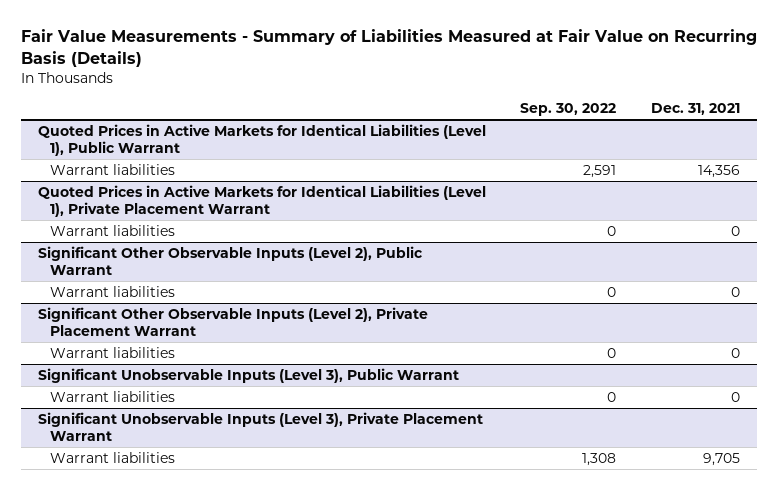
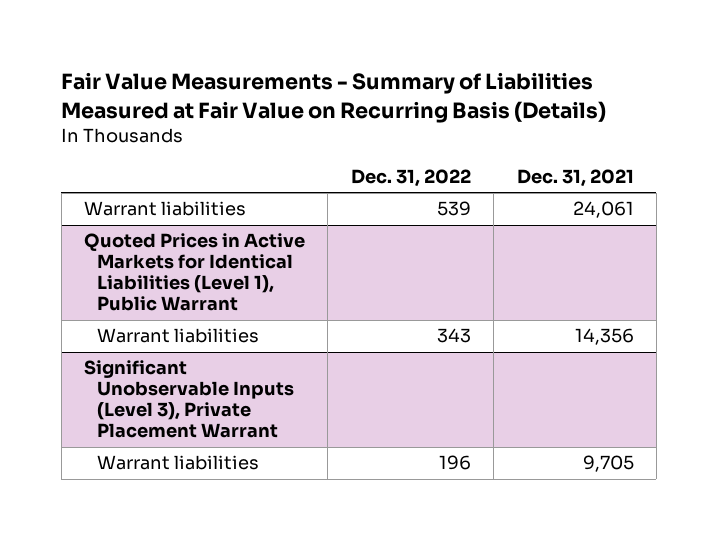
[520,103,617,117] Sep. 30, 2022 -> none
none -> [350,168,471,187] Dec. 31, 2022
none -> [84,201,247,217] Warrant liabilities
[37,184,486,217] Quoted Prices in Active Markets for Identical Liabilities (Level 1), Private Placement Warrant -> none
[49,224,175,236] Warrant liabilities -> none
[37,245,423,275] Significant Other Observable Inputs (Level 2), Public Warrant -> none
[49,285,175,297] Warrant liabilities -> none
[37,306,428,336] Significant Other Observable Inputs (Level 2), Private Placement Warrant -> none
[49,346,175,358] Warrant liabilities -> none
[37,367,459,383] Significant Unobservable Inputs (Level 3), Public Warrant -> none
[49,390,175,402] Warrant liabilities -> none

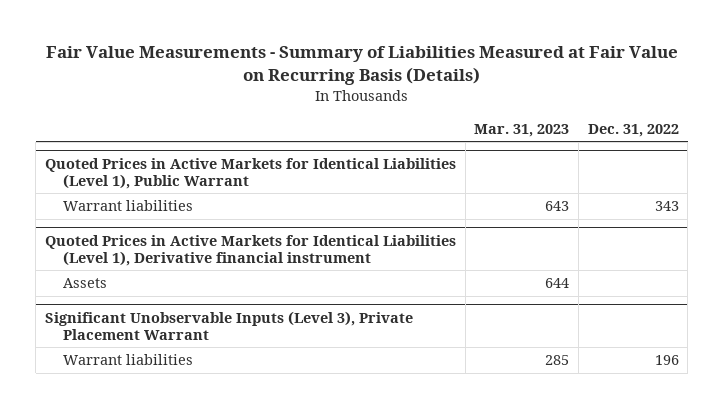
[516,168,634,187] Dec. 31, 2021 -> none
none -> [474,123,570,137] Mar. 31, 2023
[84,201,247,217] Warrant liabilities -> none
none -> [44,234,456,266] Quoted Prices in Active Markets for Identical Liabilities (Level 1), Derivative financial instrument
none -> [62,278,107,289] Assets

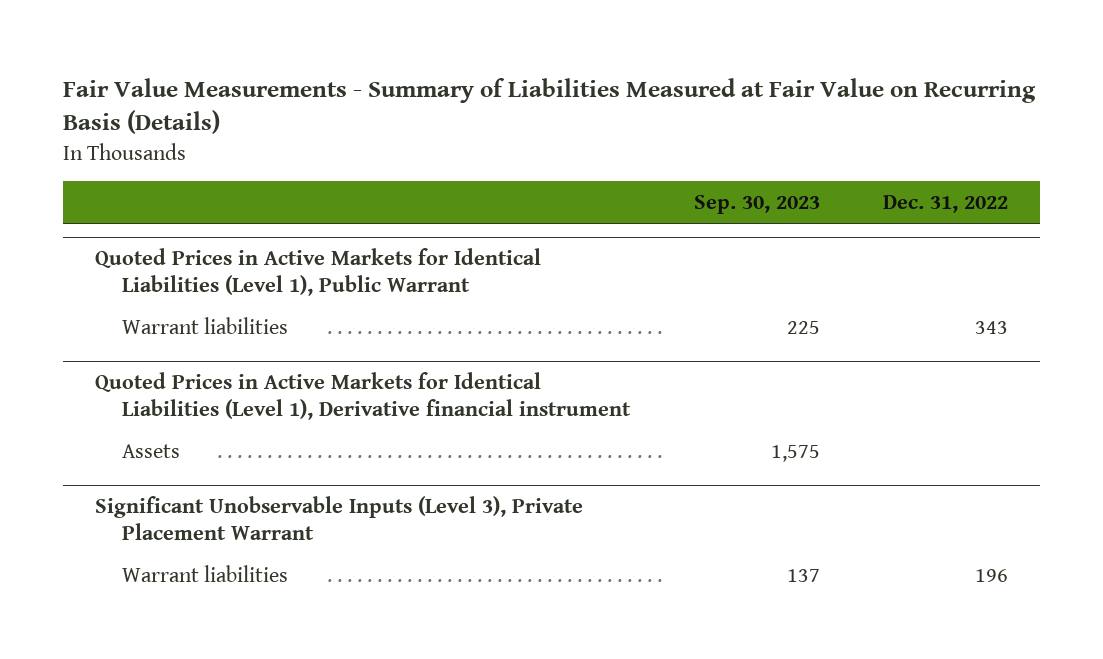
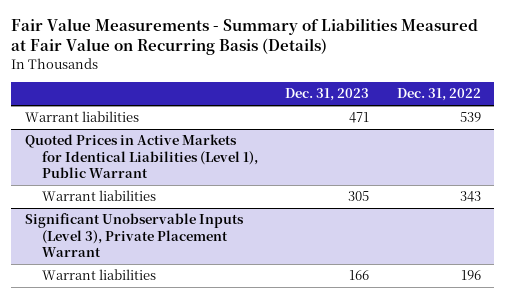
[693,194,820,214] Sep. 30, 2023 -> none
none -> [285,88,370,102] Dec. 31, 2023
none -> [24,111,139,123] Warrant liabilities
[95,372,632,420] Quoted Prices in Active Markets for Identical Liabilities (Level 1), Derivative financial instrument -> none
[122,443,181,458] Assets -> none

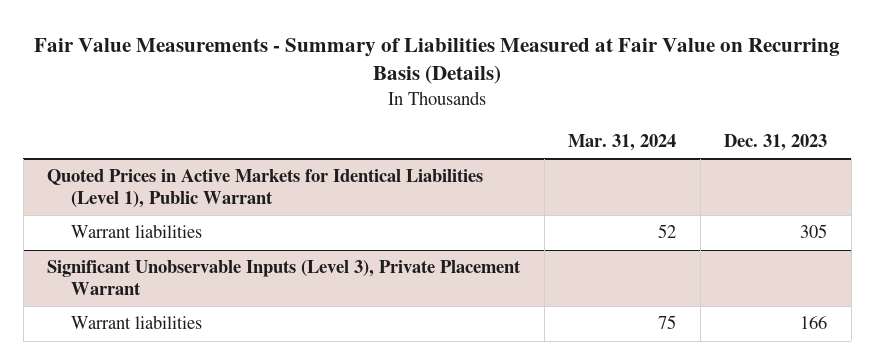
[396,88,481,102] Dec. 31, 2022 -> none
none -> [568,133,677,151] Mar. 31, 2024
[24,111,139,123] Warrant liabilities -> none

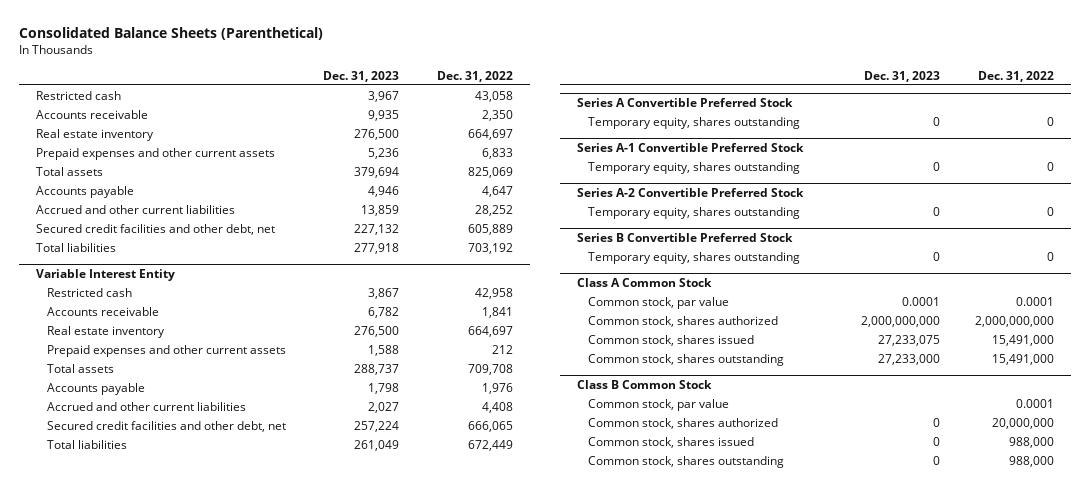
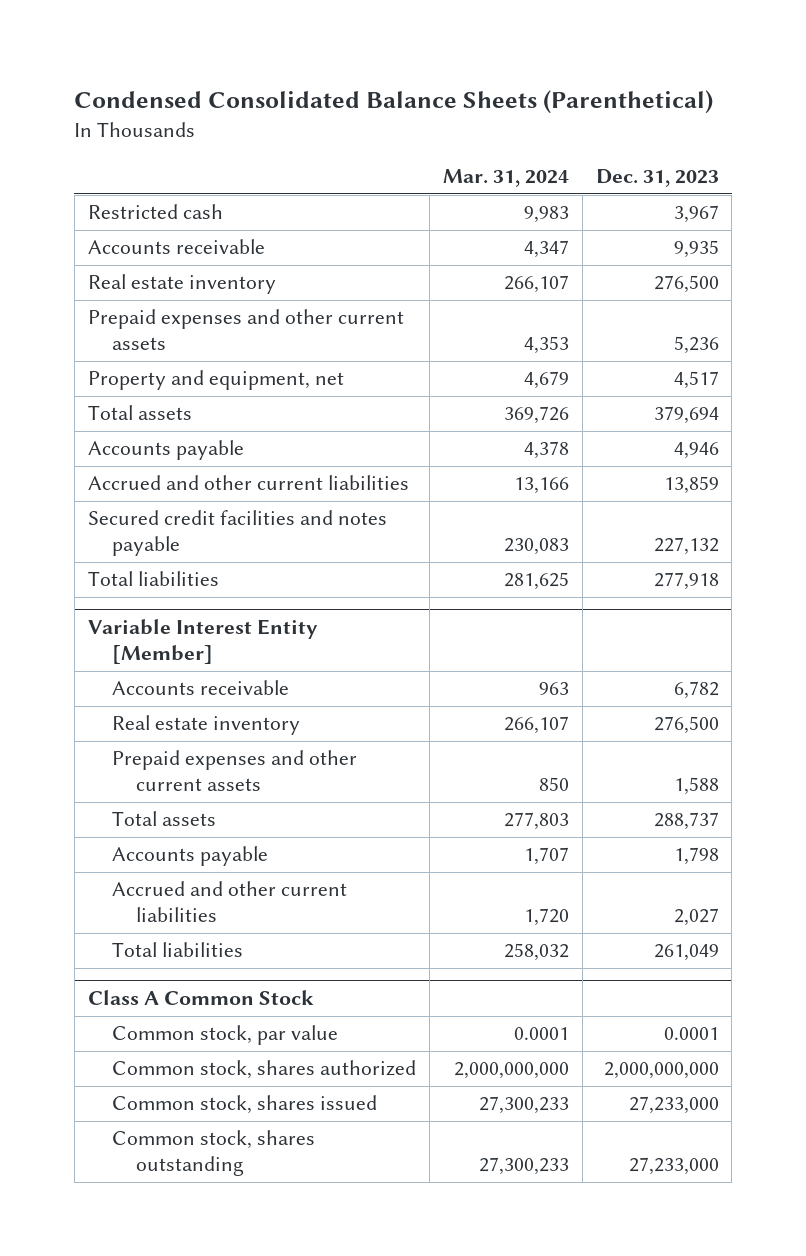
[19,26,324,40] Consolidated Balance Sheets (Parenthetical) -> [74,89,714,114] Condensed Consolidated Balance Sheets (Parenthetical)
[436,70,513,82] Dec. 31, 2022 -> none
none -> [442,169,569,188] Mar. 31, 2024
none -> [87,370,344,391] Property and equipment, net
[36,223,276,235] Secured credit facilities and other debt, net -> [87,510,387,557] Secured credit facilities and notes payable
[46,287,132,297] Restricted cash -> none
[36,268,176,281] Variable Interest Entity -> [87,619,318,665] Variable Interest Entity [Member]
[46,420,286,432] Secured credit facilities and other debt, net -> none
[577,97,794,107] Series A Convertible Preferred Stock -> none
[587,116,800,129] Temporary equity, shares outstanding -> none
[577,142,805,152] Series A-1 Convertible Preferred Stock -> none
[587,161,800,174] Temporary equity, shares outstanding -> none
[577,187,805,197] Series A-2 Convertible Preferred Stock -> none
[587,206,800,219] Temporary equity, shares outstanding -> none
[577,232,794,242] Series B Convertible Preferred Stock -> none
[587,251,800,264] Temporary equity, shares outstanding -> none
[878,334,941,346] 27,233,075 -> [628,1096,719,1115] 27,233,000
[577,379,713,389] Class B Common Stock -> none
[587,398,729,411] Common stock, par value -> none
[587,417,778,429] Common stock, shares authorized -> none
[587,436,754,448] Common stock, shares issued -> none
[587,455,784,468] Common stock, shares outstanding -> none

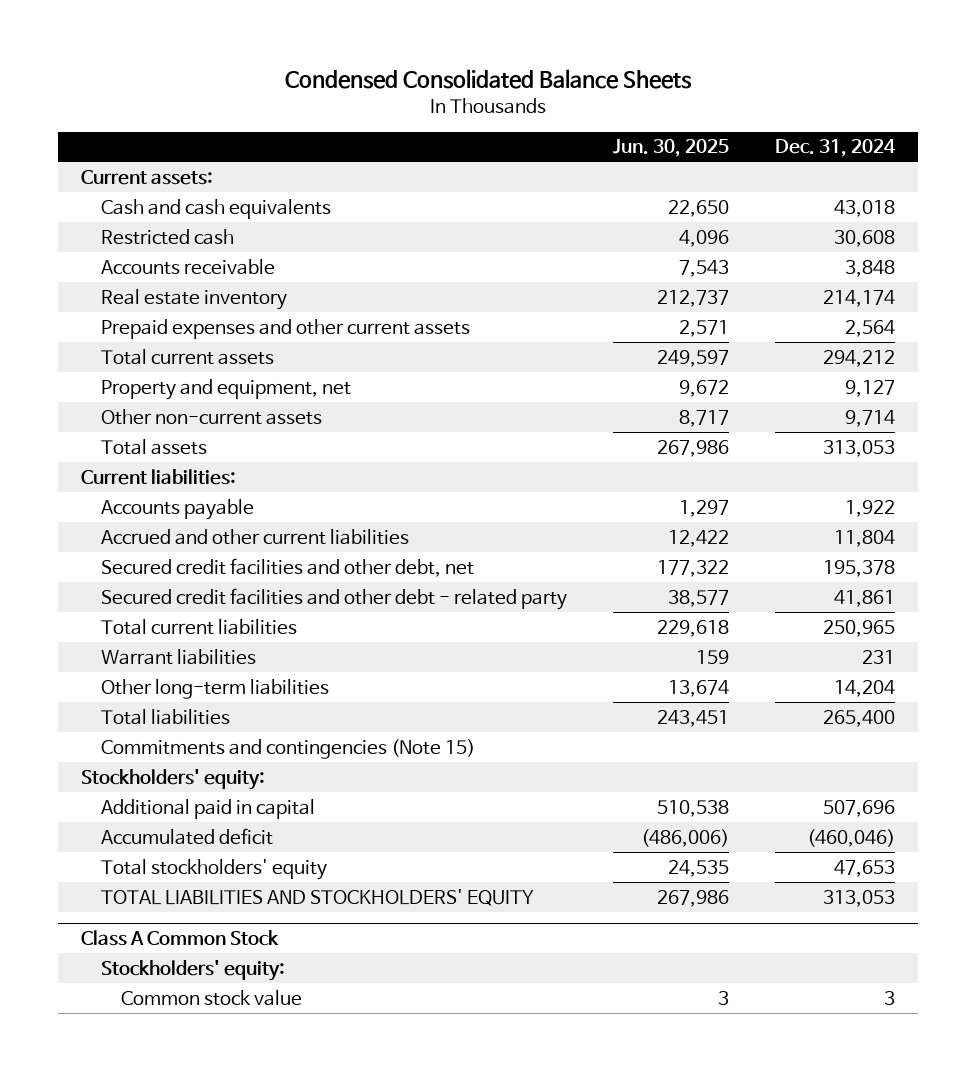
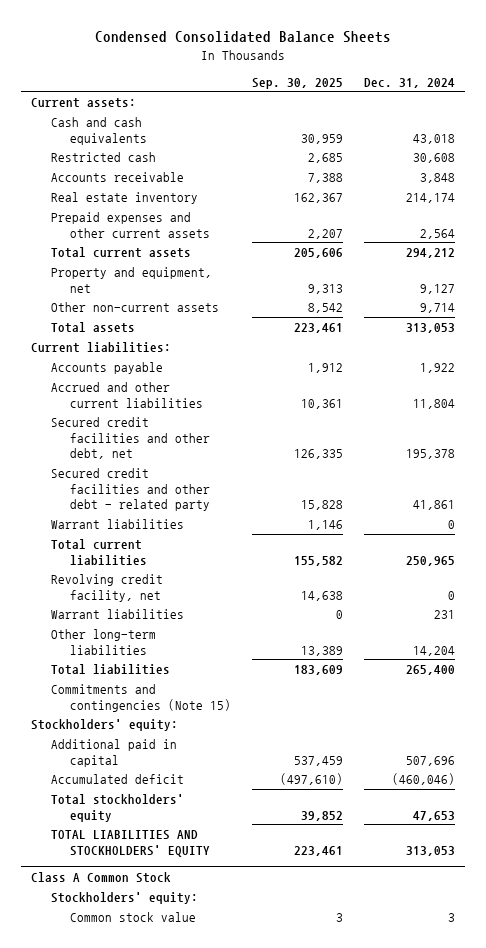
[612,139,729,158] Jun. 30, 2025 -> none
none -> [251,77,343,89] Sep. 30, 2025
none -> [50,519,184,530] Warrant liabilities
none -> [50,574,163,602] Revolving credit facility, net

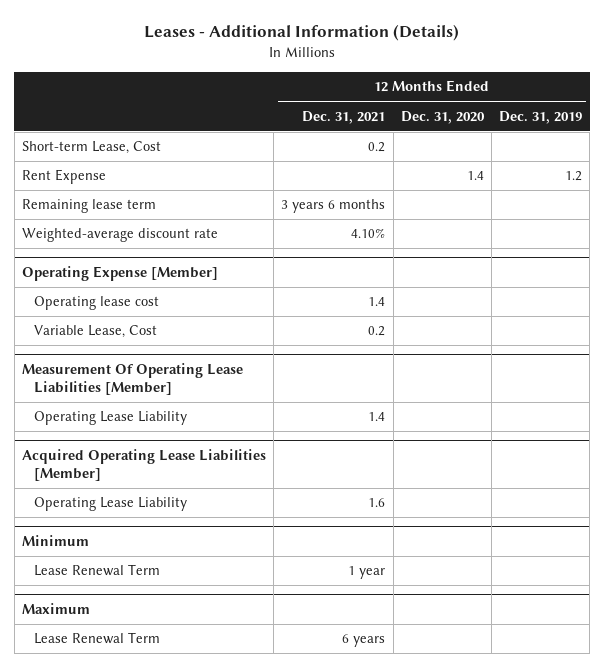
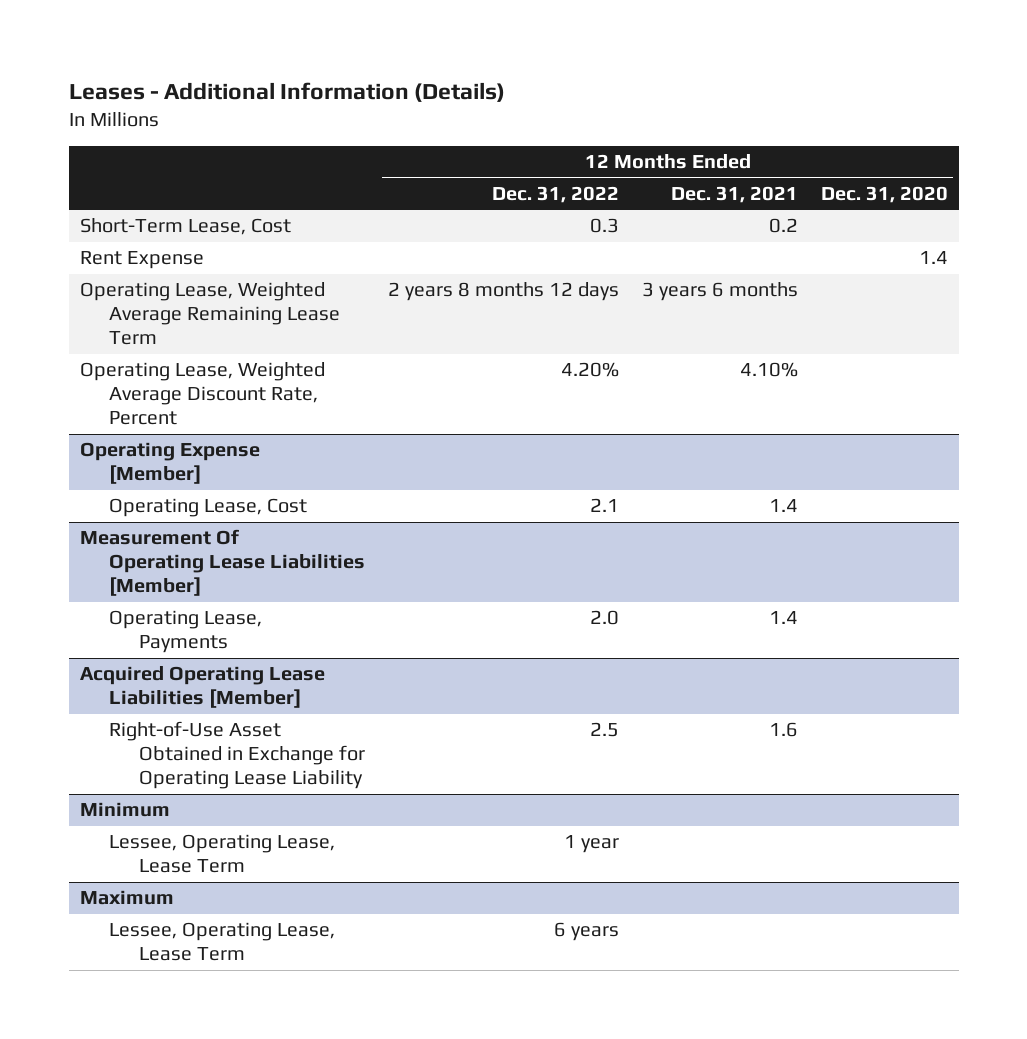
[499,110,583,124] Dec. 31, 2019 -> none
none -> [492,186,620,204] Dec. 31, 2022
[22,141,162,155] Short-term Lease, Cost -> [79,218,291,236] Short-Term Lease, Cost
[22,199,157,214] Remaining lease term -> [79,282,341,346] Operating Lease, Weighted Average Remaining Lease Term
[22,228,219,243] Weighted-average discount rate -> [79,362,325,426] Operating Lease, Weighted Average Discount Rate, Percent
[33,325,157,339] Variable Lease, Cost -> none
[33,296,159,311] Operating lease cost -> [109,498,308,518] Operating Lease, Cost
[33,411,187,426] Operating Lease Liability -> [109,610,263,654] Operating Lease, Payments
[33,497,187,512] Operating Lease Liability -> [109,721,365,790] Right-of-Use Asset Obtained in Exchange for Operating Lease Liability
[33,564,160,577] Lease Renewal Term -> none
none -> [109,834,336,874] Lessee, Operating Lease, Lease Term
[33,632,160,645] Lease Renewal Term -> none
none -> [109,922,336,962] Lessee, Operating Lease, Lease Term

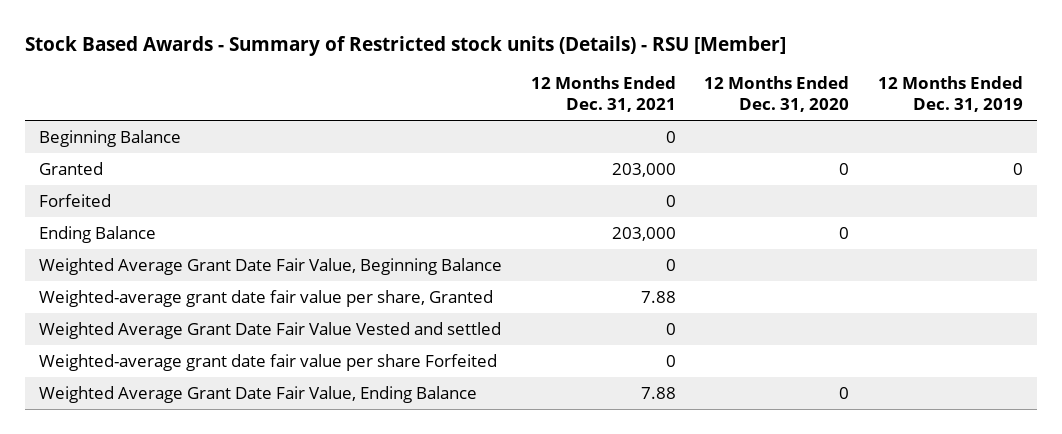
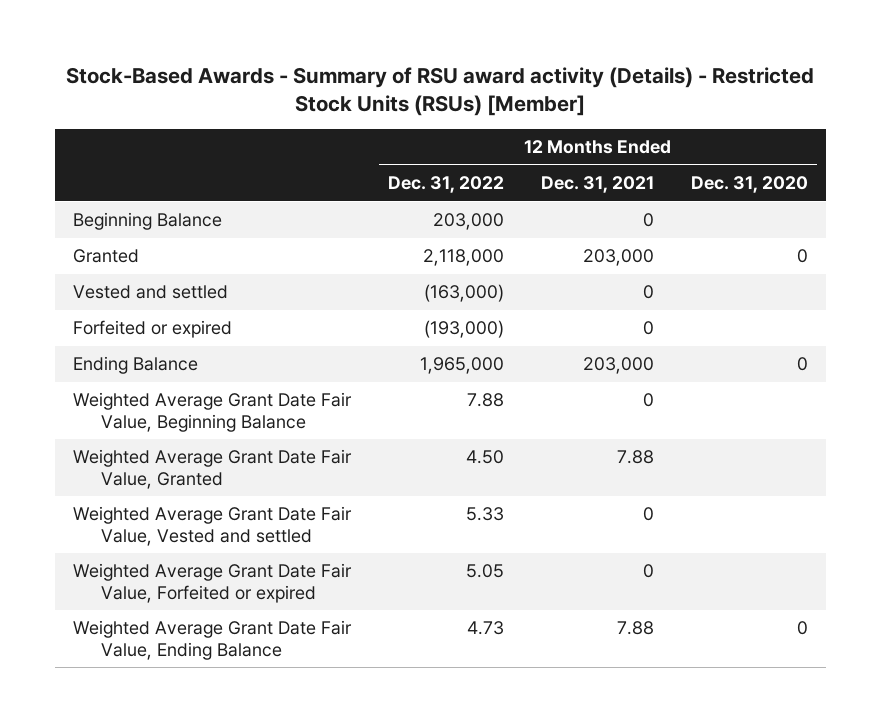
[24,35,786,56] Stock Based Awards - Summary of Restricted stock units (Details) - RSU [Member] -> [66,66,815,116] Stock-Based Awards - Summary of RSU award activity (Details) - Restricted Stock Units (RSUs) [Member]
[877,76,1023,113] 12 Months Ended Dec. 31, 2019 -> none
none -> [387,176,504,194] Dec. 31, 2022
none -> [73,285,229,300] Vested and settled
[39,193,112,207] Forfeited -> [73,320,233,339] Forfeited or expired
[39,289,494,307] Weighted-average grant date fair value per share, Granted -> [73,449,353,489] Weighted Average Grant Date Fair Value, Granted
[39,321,502,339] Weighted Average Grant Date Fair Value Vested and settled -> [73,506,353,546] Weighted Average Grant Date Fair Value, Vested and settled
[39,353,498,371] Weighted-average grant date fair value per share Forfeited -> [73,563,353,603] Weighted Average Grant Date Fair Value, Forfeited or expired

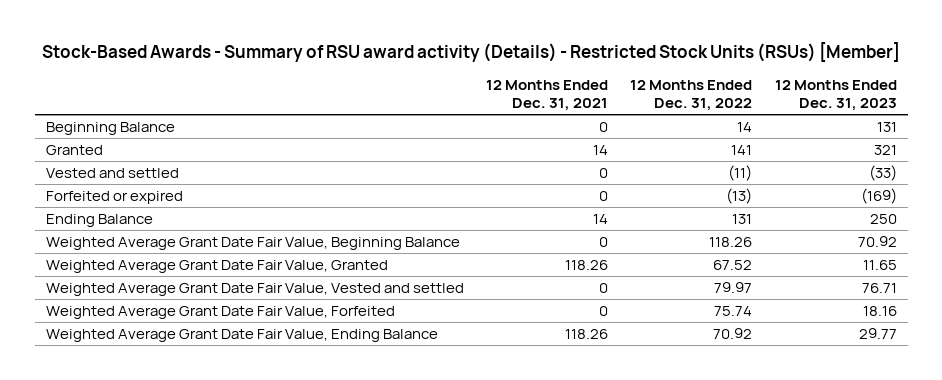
[690,176,808,194] Dec. 31, 2020 -> none
none -> [774,79,897,112] 12 Months Ended Dec. 31, 2023
[432,213,504,231] 203,000 -> [737,121,753,132] 14
[422,249,504,267] 2,118,000 -> [731,144,753,155] 141
[582,249,654,267] 203,000 -> [593,144,609,155] 14
[423,284,504,303] (163,000) -> [728,164,753,181] (11)
[423,320,504,339] (193,000) -> [726,187,753,204] (13)
[419,357,504,375] 1,965,000 -> [732,213,753,224] 131
[582,357,654,375] 203,000 -> [593,213,609,224] 14
[466,393,504,408] 7.88 -> [709,236,753,247] 118.26
[465,450,504,465] 4.50 -> [713,259,753,270] 67.52
[616,450,654,465] 7.88 -> [565,259,609,270] 118.26
[465,507,504,522] 5.33 -> [714,281,753,293] 79.97
[73,563,353,603] Weighted Average Grant Date Fair Value, Forfeited or expired -> [45,305,395,319] Weighted Average Grant Date Fair Value, Forfeited
[465,564,504,579] 5.05 -> [714,305,753,316] 75.74
[466,621,504,636] 4.73 -> [713,327,753,339] 70.92
[616,621,654,636] 7.88 -> [565,328,609,339] 118.26

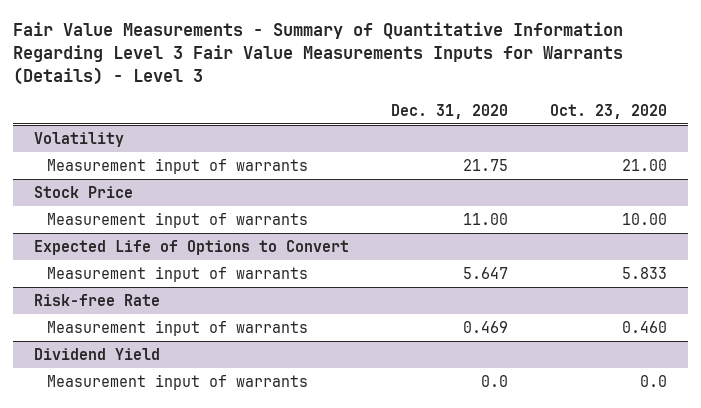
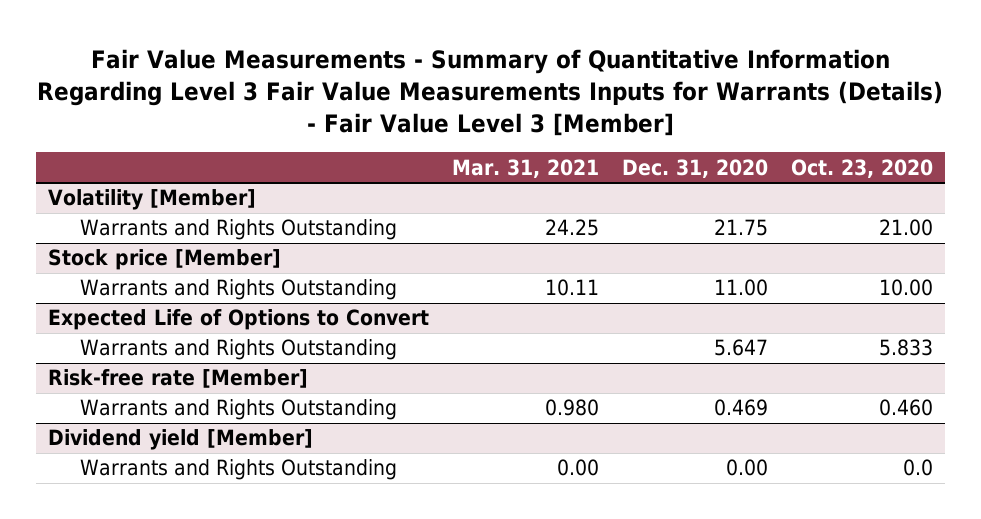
[13,22,624,86] Fair Value Measurements - Summary of Quantitative Information Regarding Level 3 Fair Value Measurements Inputs for Warrants (Details) - Level 3 -> [37,49,944,136] Fair Value Measurements - Summary of Quantitative Information Regarding Level 3 Fair Value Measurements Inputs for Warrants (Details) - Fair Value Level 3 [Member]
none -> [451,158,599,178] Mar. 31, 2021
[33,131,124,147] Volatility -> [47,189,256,211] Volatility [Member]
[47,157,309,174] Measurement input of warrants -> [80,219,398,241] Warrants and Rights Outstanding
[33,185,133,198] Stock Price -> [47,249,281,271] Stock price [Member]
[47,211,309,228] Measurement input of warrants -> [80,279,398,301] Warrants and Rights Outstanding
[47,373,309,390] Measurement input of warrants -> none
[47,265,309,282] Measurement input of warrants -> [80,339,398,361] Warrants and Rights Outstanding
[33,293,160,306] Risk-free Rate -> [47,369,308,389] Risk-free rate [Member]
[47,319,309,336] Measurement input of warrants -> [80,399,398,421] Warrants and Rights Outstanding
[33,347,160,360] Dividend Yield -> [47,429,313,451] Dividend yield [Member]
none -> [80,459,398,481] Warrants and Rights Outstanding

